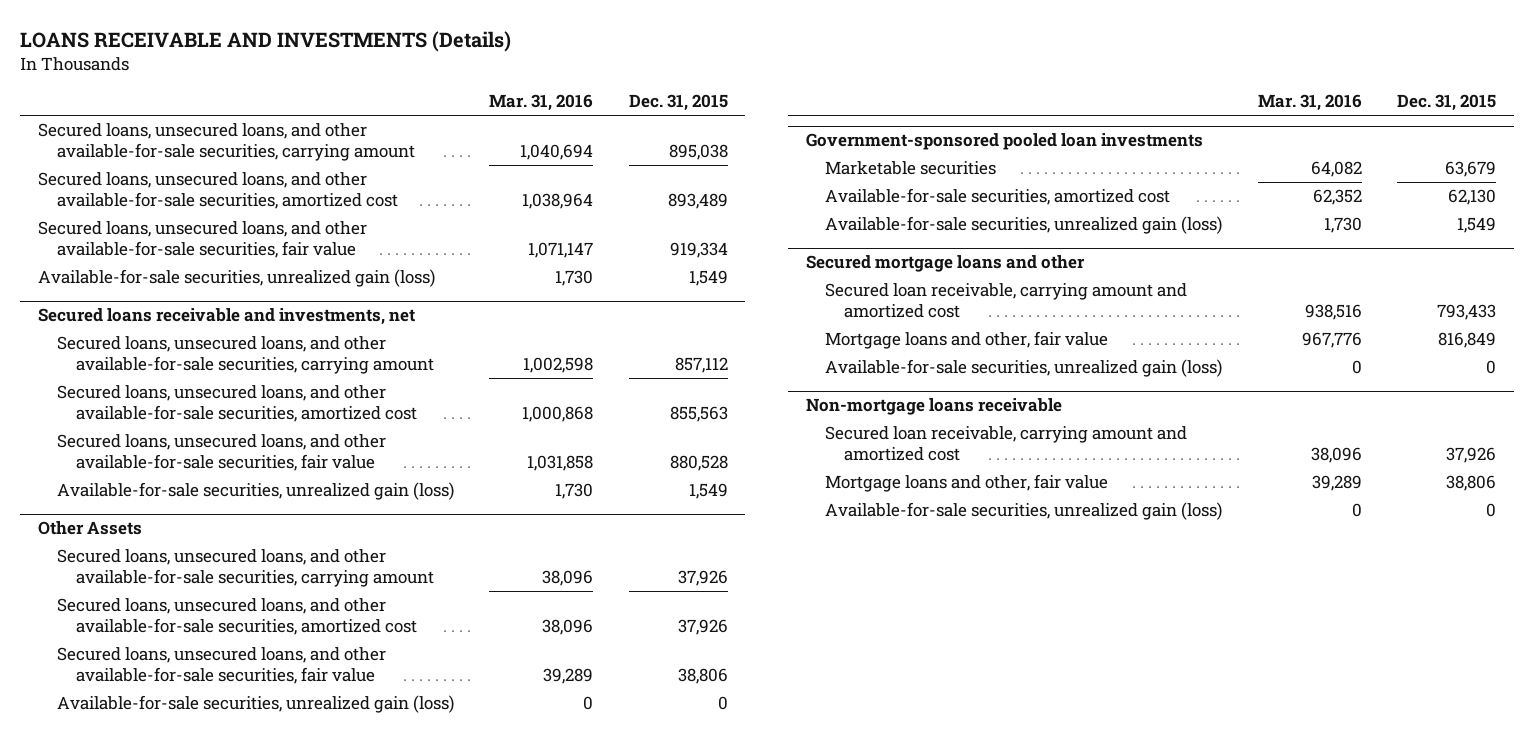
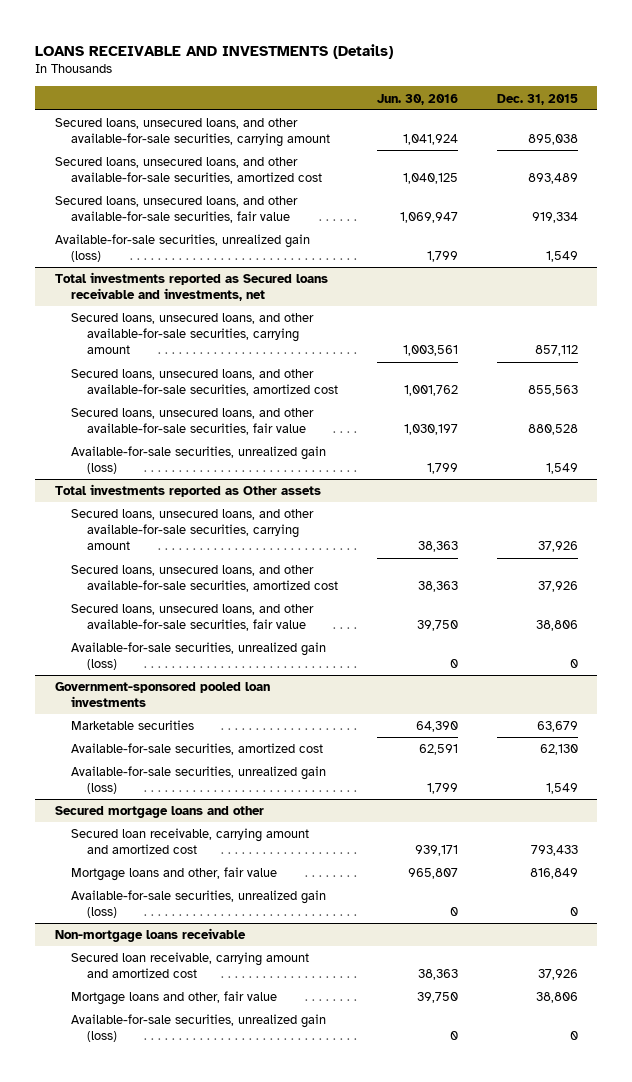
[489,94,594,112] Mar. 31, 2016 -> none
none -> [376,93,458,105] Jun. 30, 2016
[37,308,415,326] Secured loans receivable and investments, net -> [54,272,328,302] Total investments reported as Secured loans receivable and investments, net
[37,521,142,536] Other Assets -> [54,484,321,498] Total investments reported as Other assets

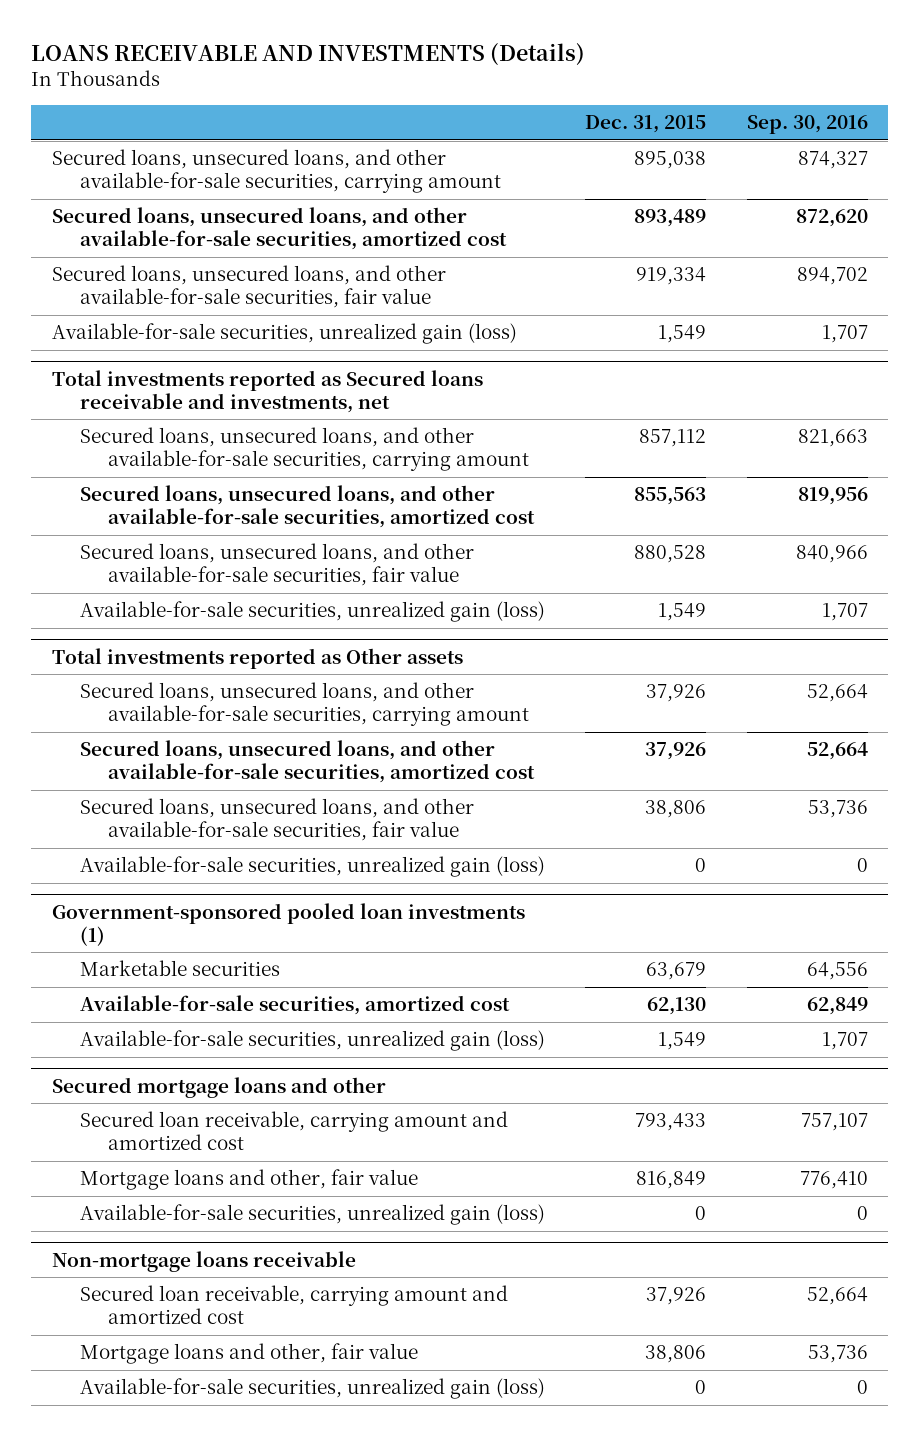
[376,93,458,105] Jun. 30, 2016 -> none
none -> [747,115,869,135] Sep. 30, 2016
[54,682,270,708] Government-sponsored pooled loan investments -> [51,902,525,946] Government-sponsored pooled loan investments (1)

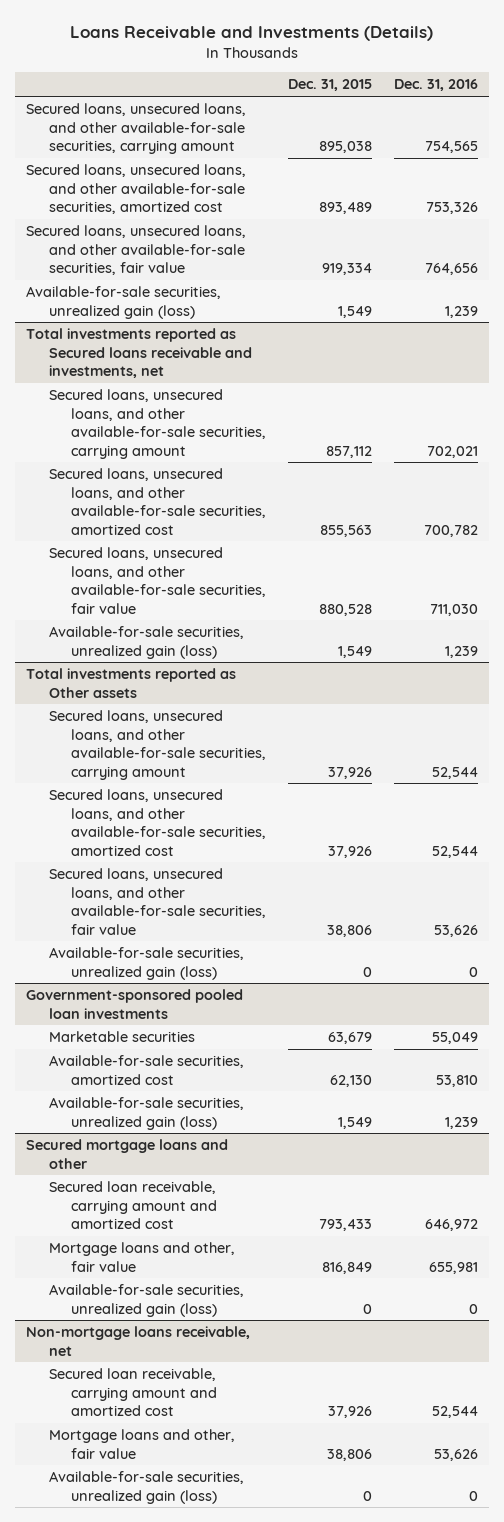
[31,42,586,66] LOANS RECEIVABLE AND INVESTMENTS (Details) -> [70,26,434,42] Loans Receivable and Investments (Details)
[747,115,869,135] Sep. 30, 2016 -> none
none -> [393,79,478,92] Dec. 31, 2016
[51,902,525,946] Government-sponsored pooled loan investments (1) -> [26,989,244,1019] Government-sponsored pooled loan investments
[51,1250,356,1272] Non-mortgage loans receivable -> [26,1326,251,1356] Non-mortgage loans receivable, net

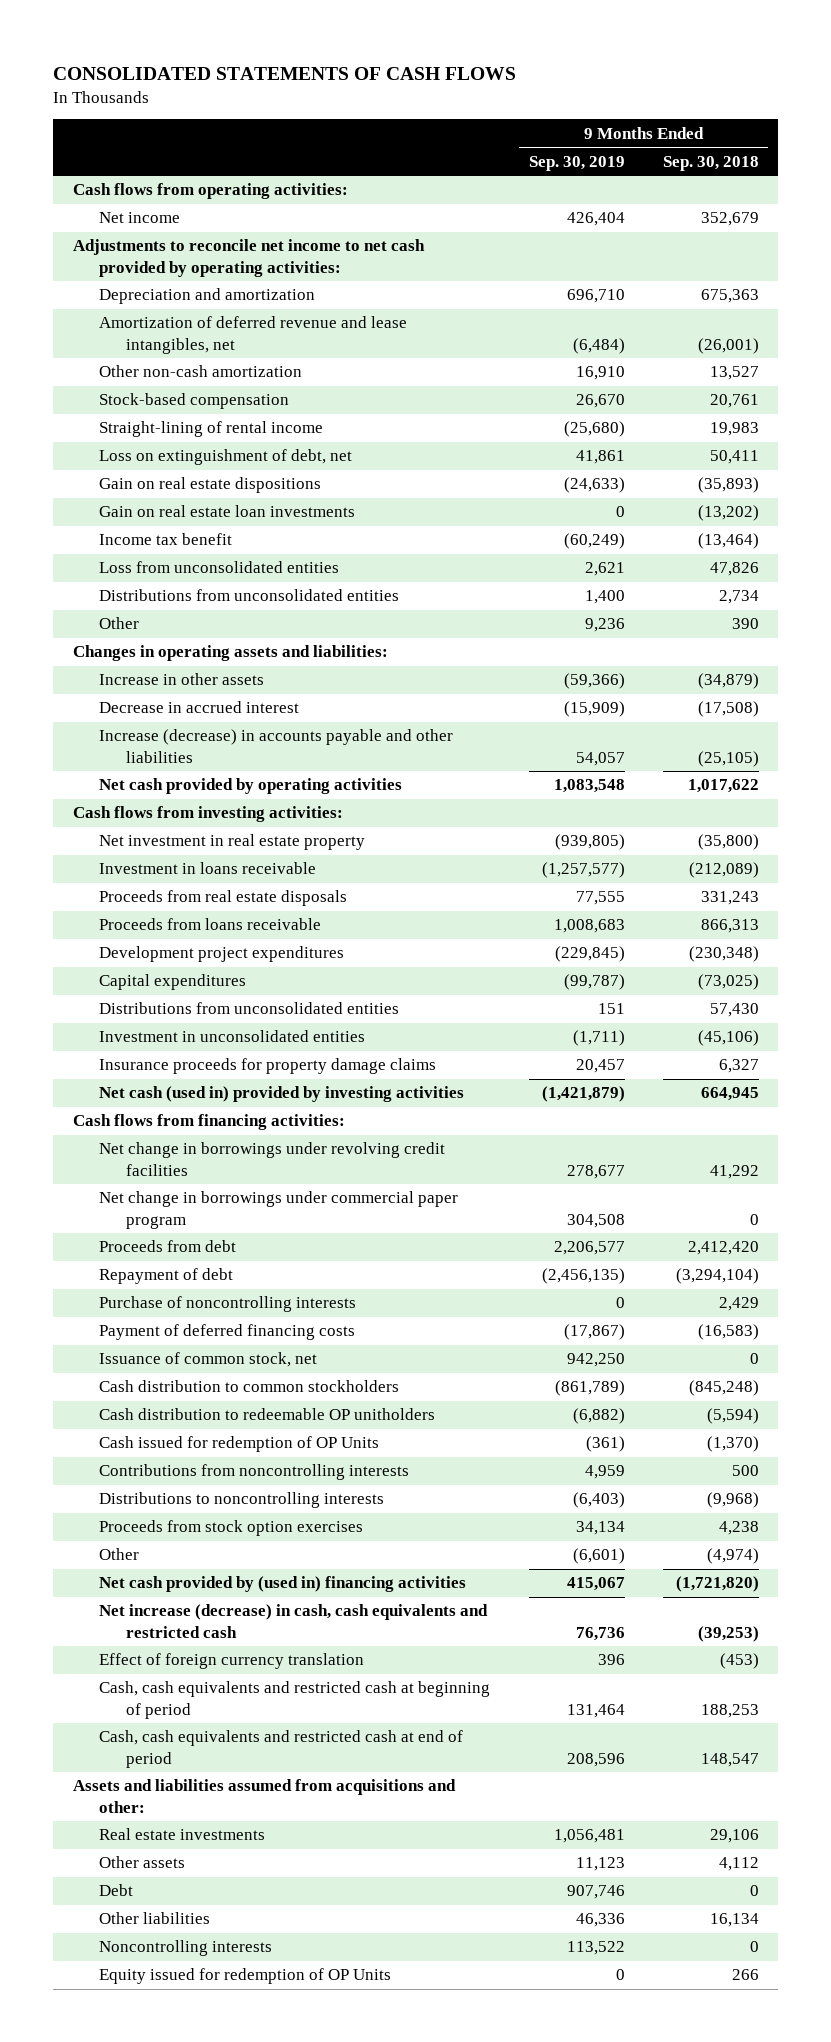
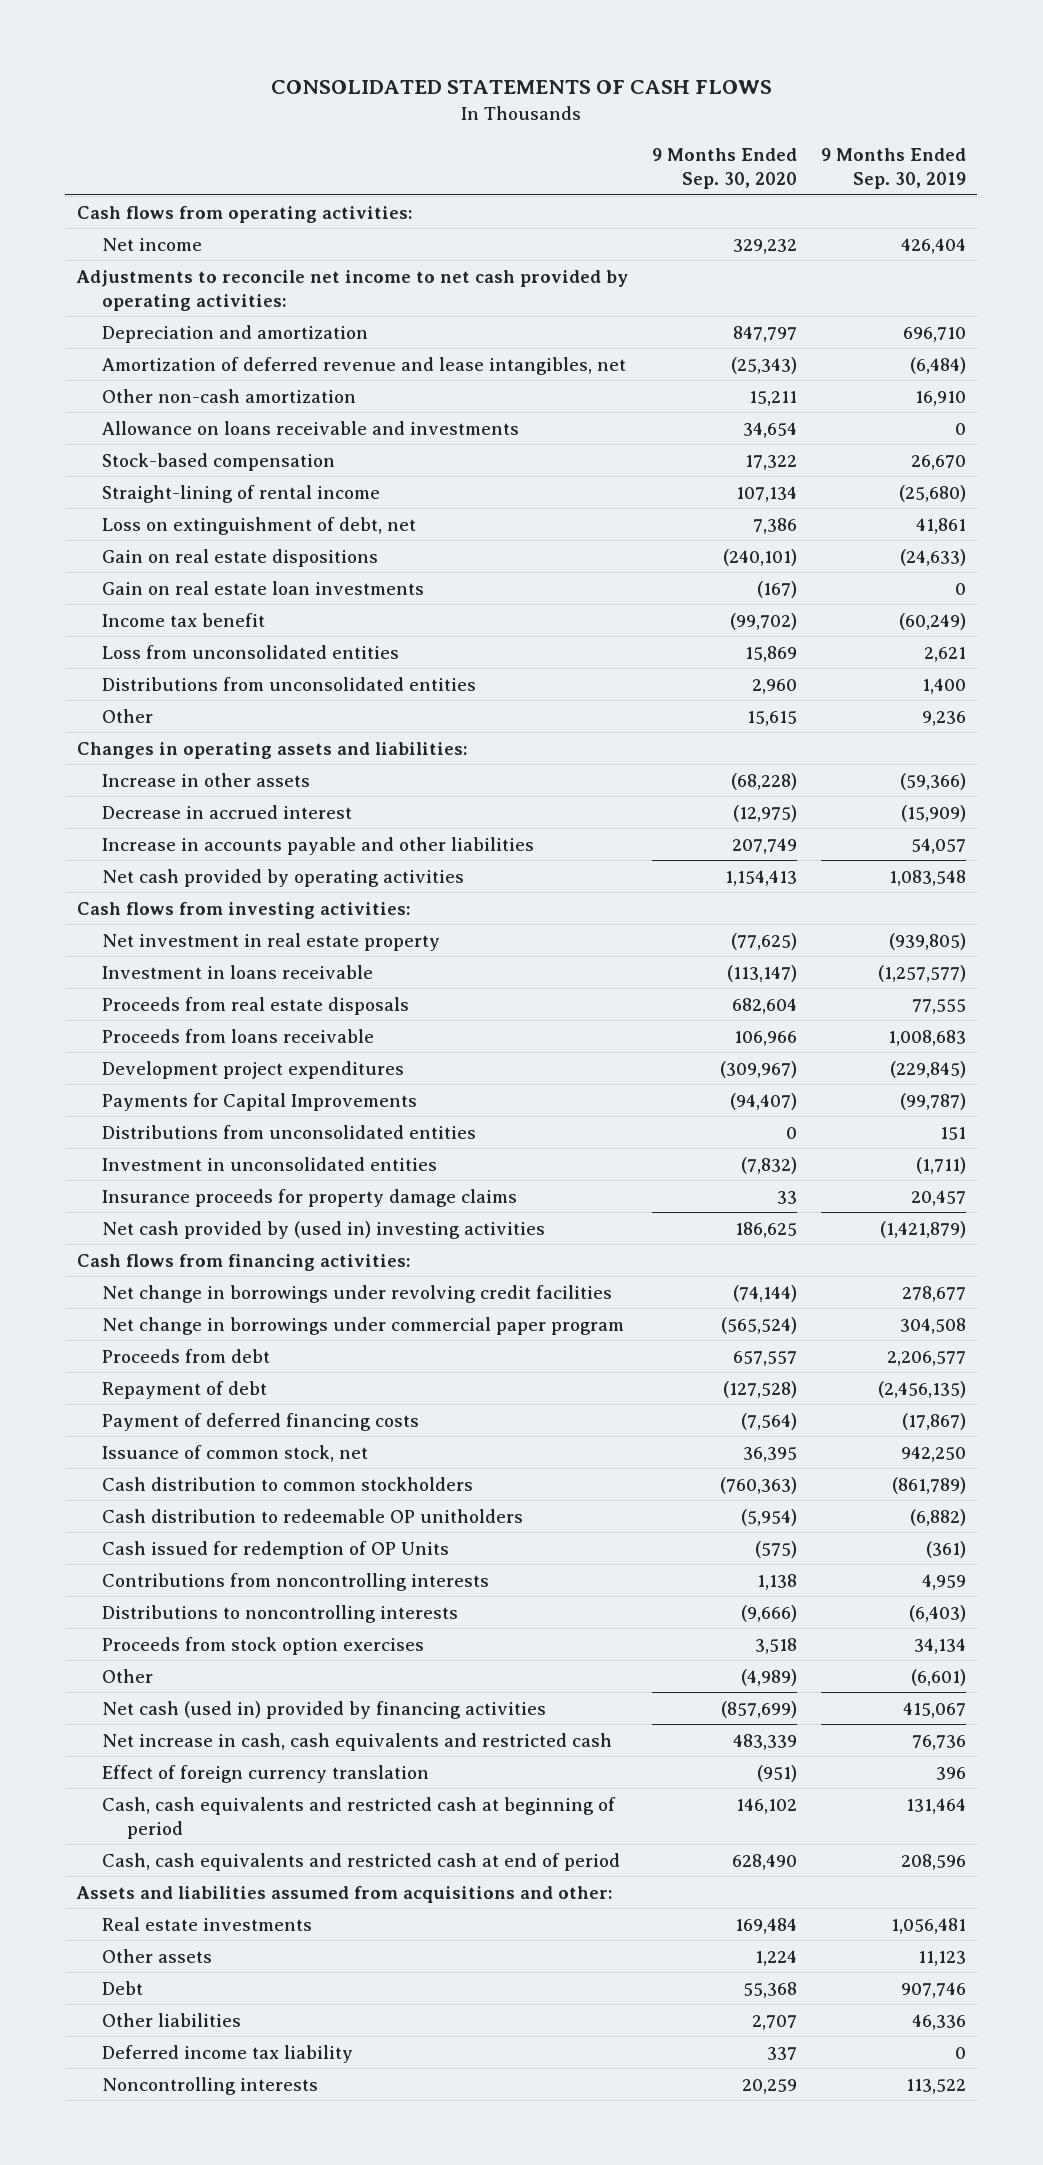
[662,155,759,171] Sep. 30, 2018 -> none
none -> [651,147,797,189] 9 Months Ended Sep. 30, 2020
none -> [101,420,519,435] Allowance on loans receivable and investments
[99,729,454,764] Increase (decrease) in accounts payable and other liabilities -> [101,836,534,855] Increase in accounts payable and other liabilities
[99,974,247,991] Capital expenditures -> [101,1092,417,1111] Payments for Capital Improvements
[99,1086,465,1103] Net cash (used in) provided by investing activities -> [101,1220,545,1239] Net cash provided by (used in) investing activities
[99,1296,357,1313] Purchase of noncontrolling interests -> none
[99,1576,467,1593] Net cash provided by (used in) financing activities -> [101,1700,546,1719] Net cash (used in) provided by financing activities
[99,1604,489,1639] Net increase (decrease) in cash, cash equivalents and restricted cash -> [101,1732,612,1751] Net increase in cash, cash equivalents and restricted cash
none -> [101,2044,353,2063] Deferred income tax liability
[99,1968,392,1985] Equity issued for redemption of OP Units -> none

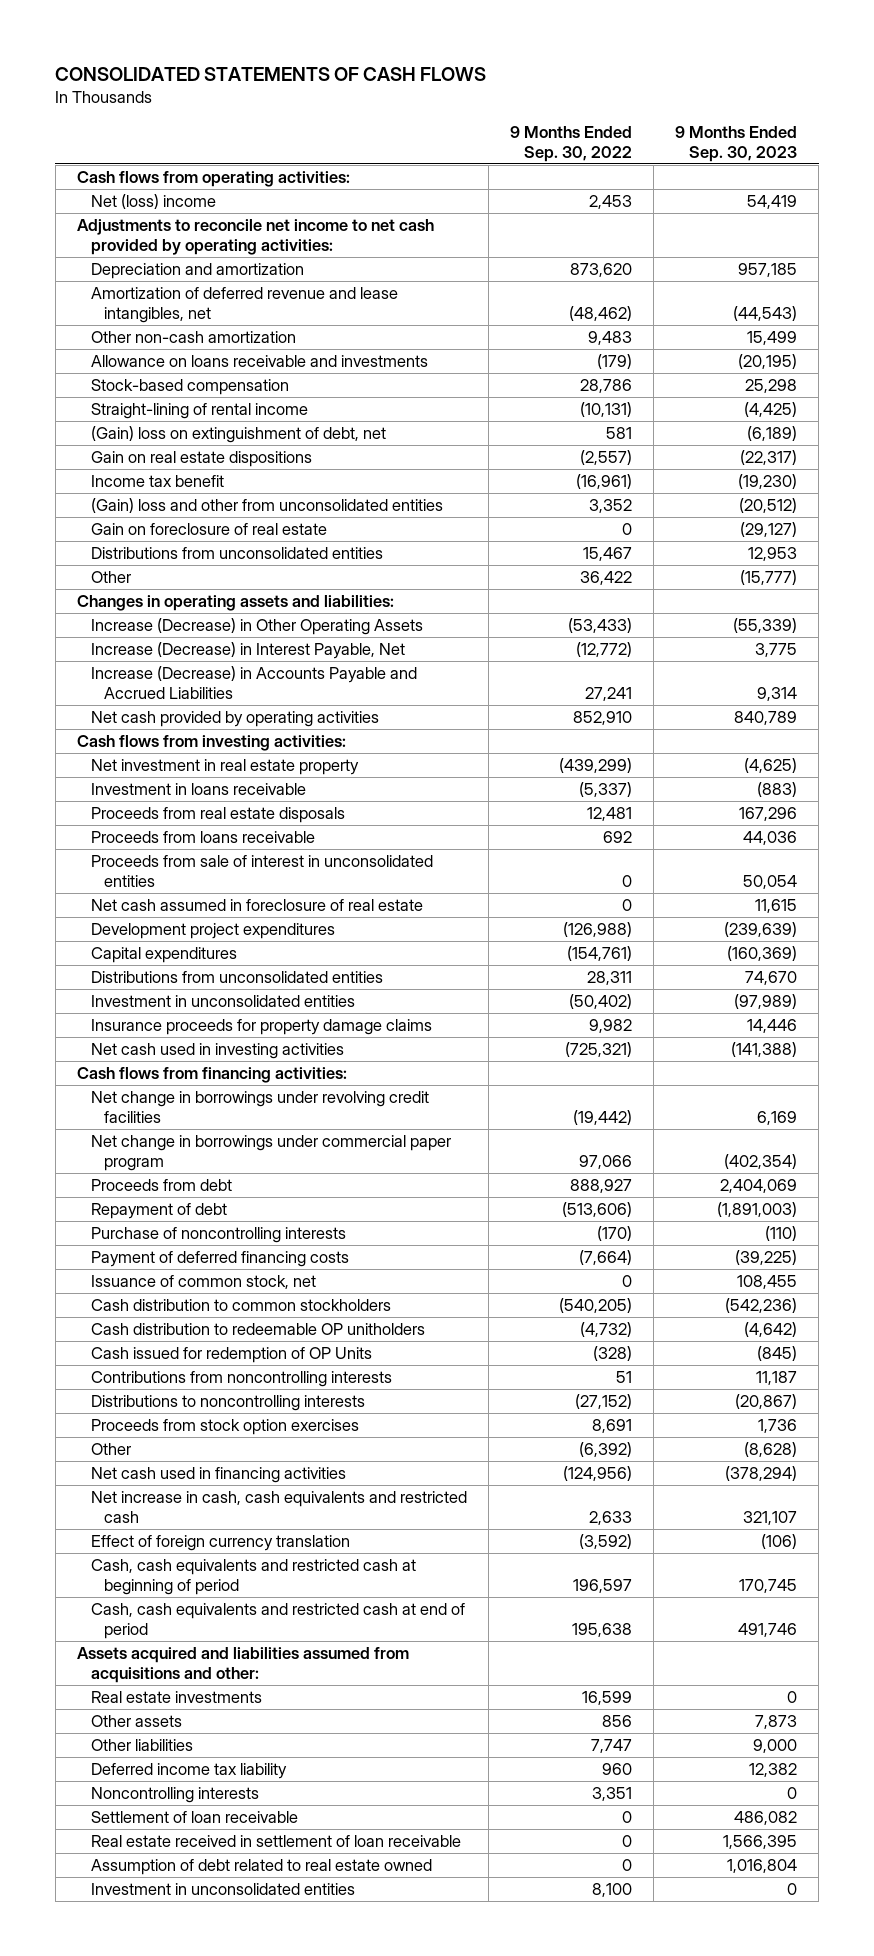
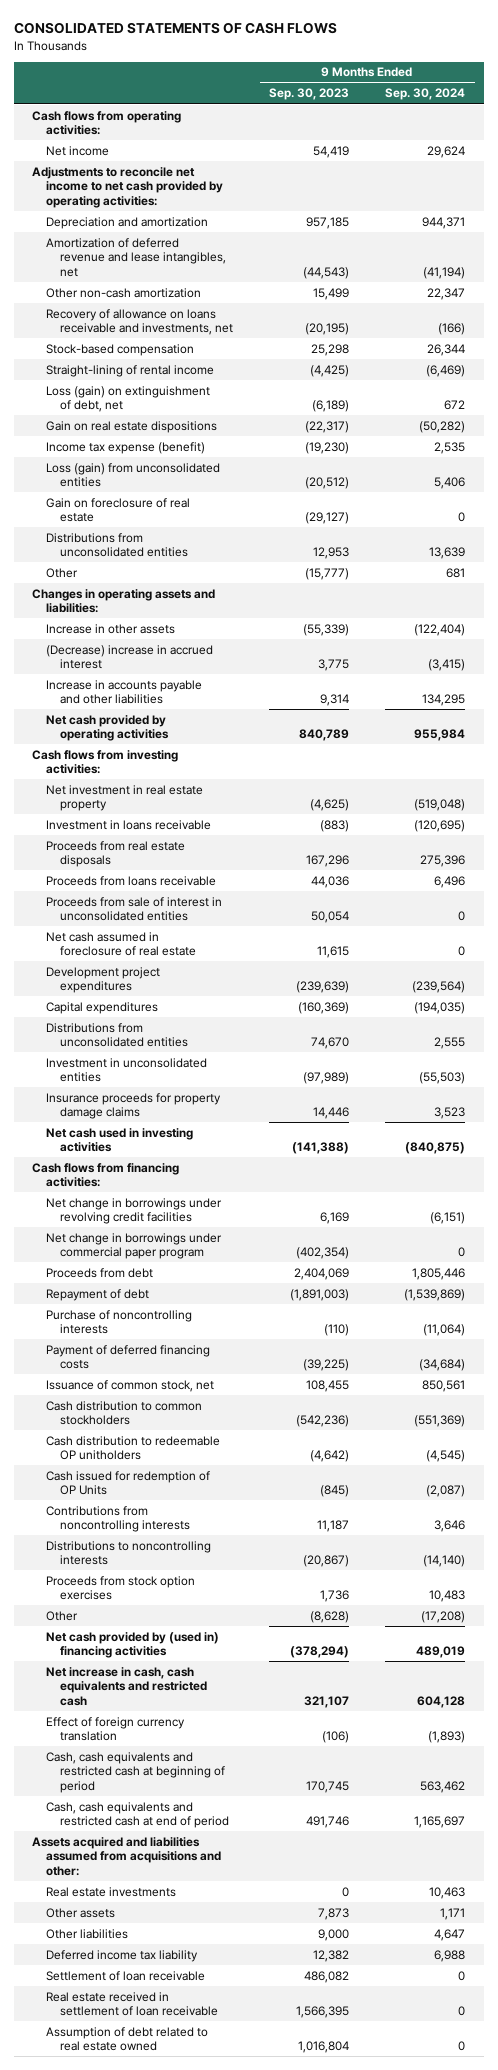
[509,126,632,162] 9 Months Ended Sep. 30, 2022 -> none
none -> [385,88,466,101] Sep. 30, 2024
[90,194,216,210] Net (loss) income -> [46,145,110,156] Net income
[90,355,428,368] Allowance on loans receivable and investments -> [46,308,234,336] Recovery of allowance on loans receivable and investments, net
[90,426,386,444] (Gain) loss on extinguishment of debt, net -> [46,385,211,413] Loss (gain) on extinguishment of debt, net
[90,475,224,488] Income tax benefit -> [46,441,206,454] Income tax expense (benefit)
[90,498,443,514] (Gain) loss and other from unconsolidated entities -> [46,462,221,488] Loss (gain) from unconsolidated entities
[90,618,423,636] Increase (Decrease) in Other Operating Assets -> [46,623,176,634] Increase in other assets
[90,642,405,660] Increase (Decrease) in Interest Payable, Net -> [46,644,214,670] (Decrease) increase in accrued interest
[90,666,417,699] Increase (Decrease) in Accounts Payable and Accrued Liabilities -> [46,679,203,705] Increase in accounts payable and other liabilities
[90,1467,346,1484] Net cash used in financing activities -> [46,1631,220,1659] Net cash provided by (used in) financing activities
[90,1787,259,1804] Noncontrolling interests -> none
[90,1883,355,1896] Investment in unconsolidated entities -> none

